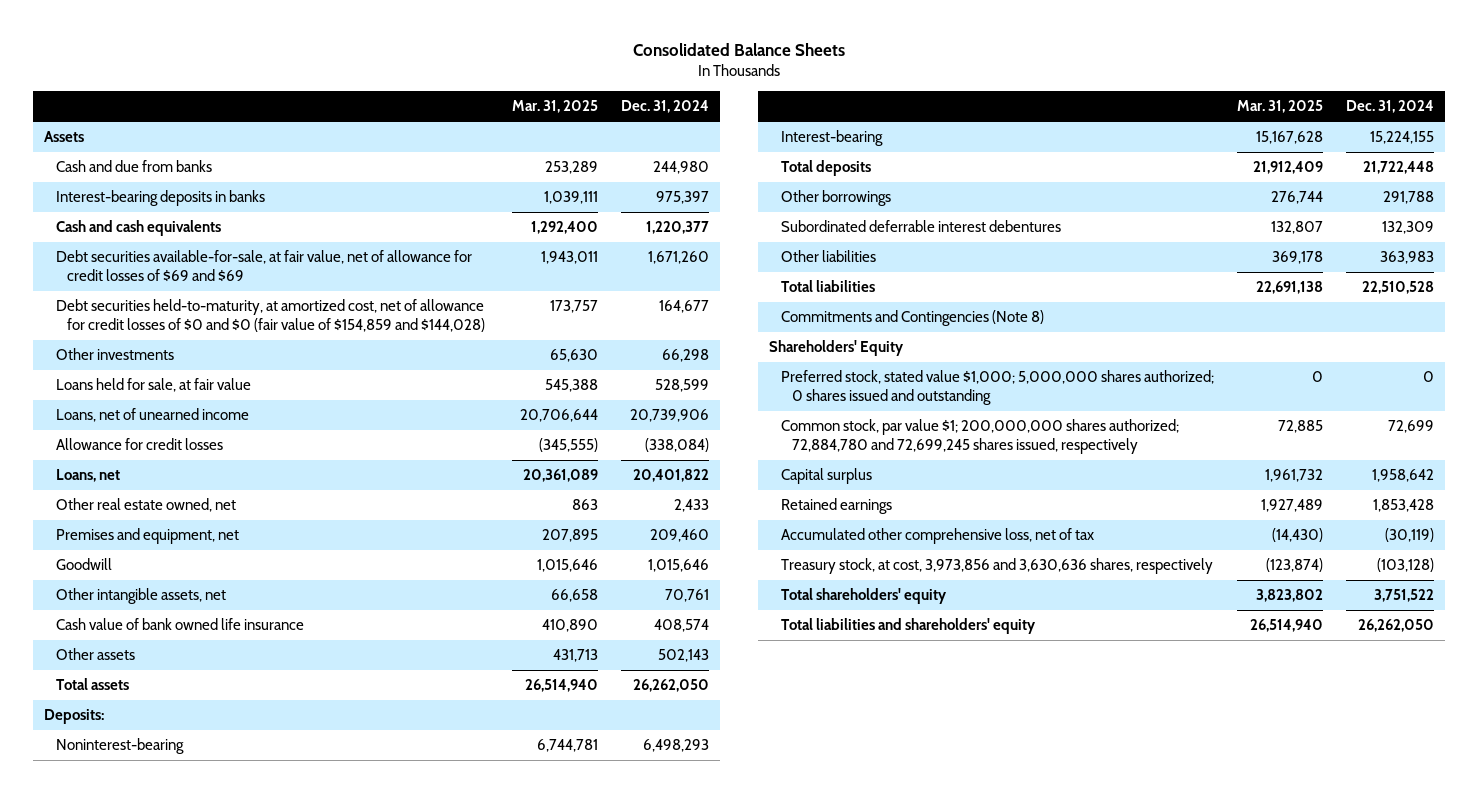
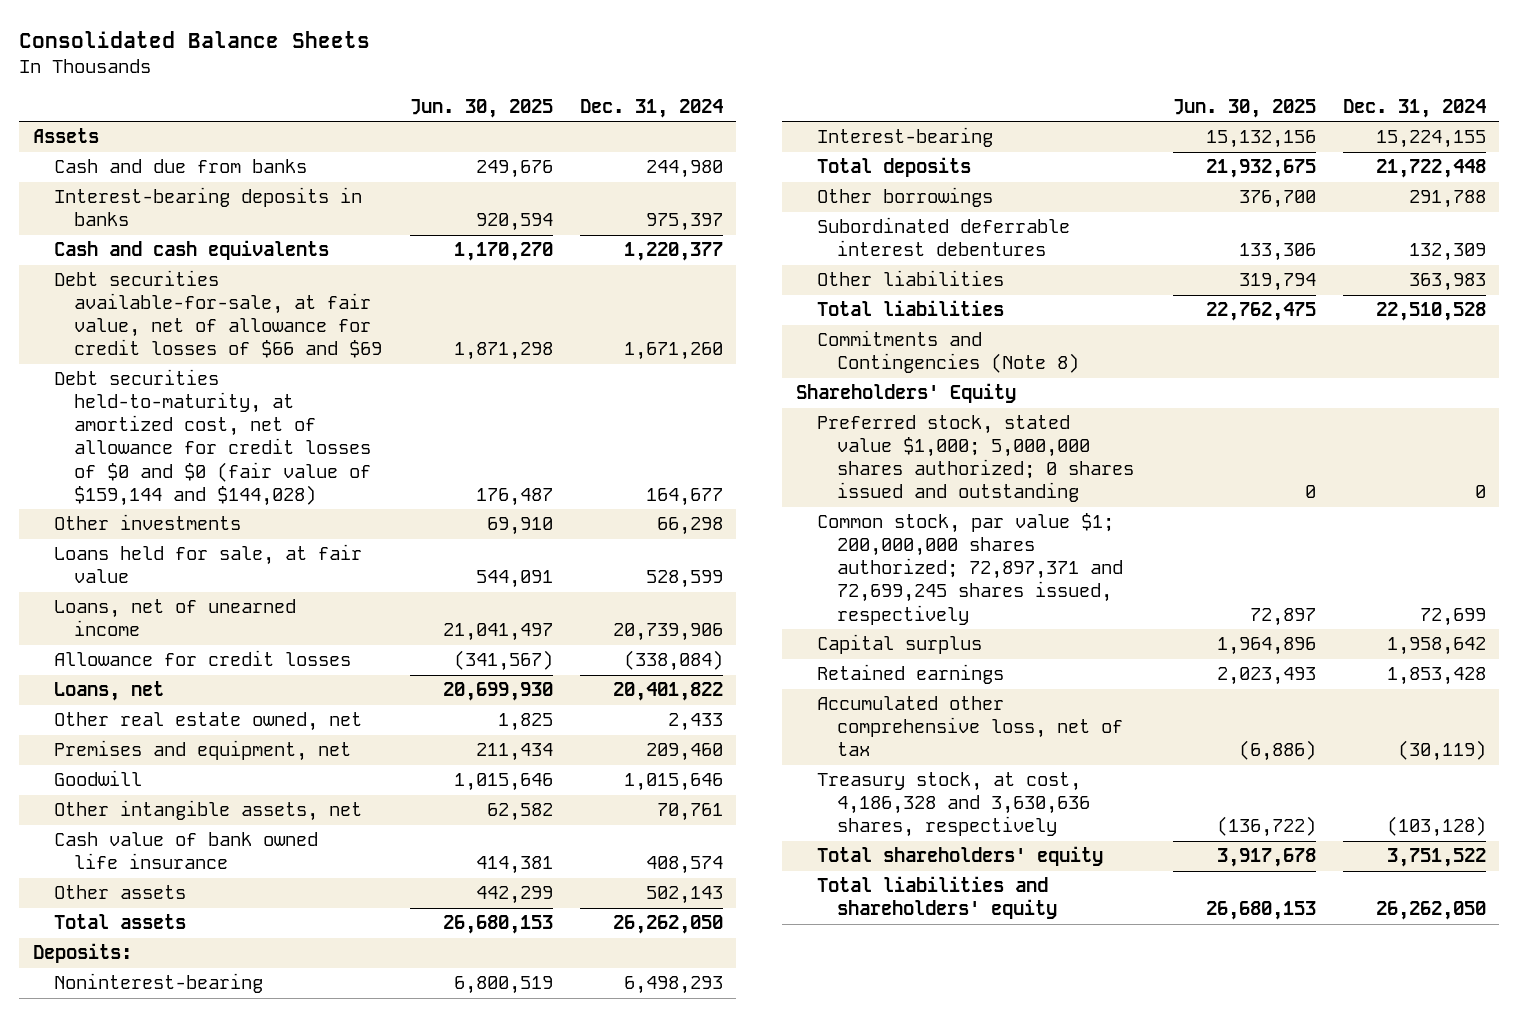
[511,100,598,114] Mar. 31, 2025 -> none
none -> [409,98,553,118] Jun. 30, 2025
[55,250,472,283] Debt securities available-for-sale, at fair value, net of allowance for credit losses of $69 and $69 -> [53,270,383,359] Debt securities available-for-sale, at fair value, net of allowance for credit losses of $66 and $69
[55,299,486,333] Debt securities held-to-maturity, at amortized cost, net of allowance for credit losses of $0 and $0 (fair value of $154,859 and $144,028) -> [53,369,372,506] Debt securities held-to-maturity, at amortized cost, net of allowance for credit losses of $0 and $0 (fair value of $159,144 and $144,028)
[780,419,1179,455] Common stock, par value $1; 200,000,000 shares authorized; 72,884,780 and 72,699,245 shares issued, respectively -> [816,513,1124,625] Common stock, par value $1; 200,000,000 shares authorized; 72,897,371 and 72,699,245 shares issued, respectively
[780,558,1213,575] Treasury stock, at cost, 3,973,856 and 3,630,636 shares, respectively -> [816,772,1091,838] Treasury stock, at cost, 4,186,328 and 3,630,636 shares, respectively

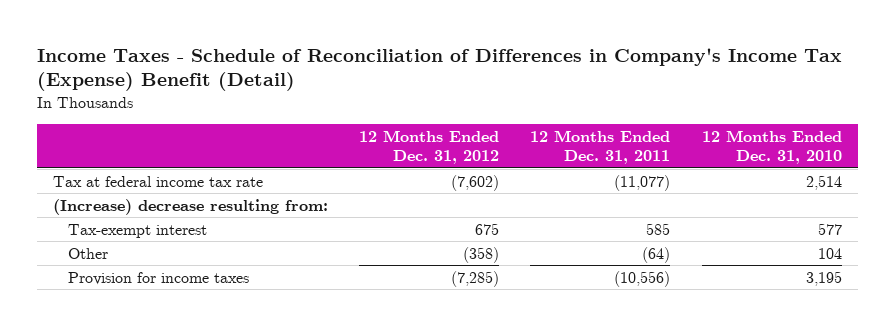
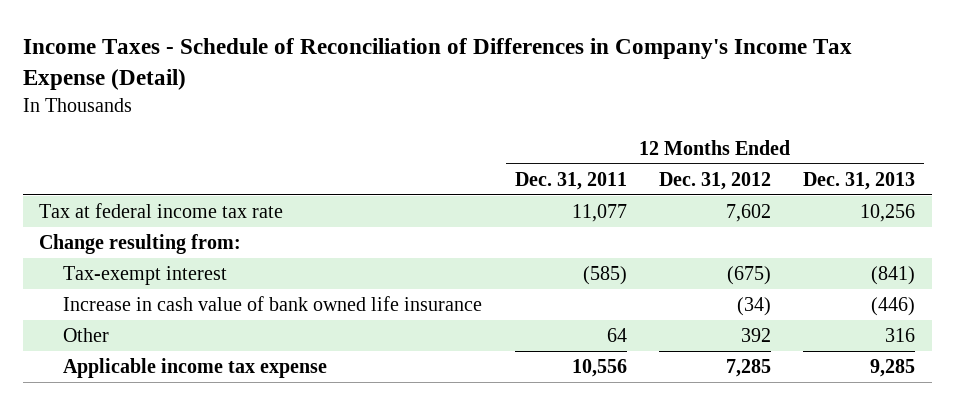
[36,47,842,92] Income Taxes - Schedule of Reconciliation of Differences in Company's Income Tax (Expense) Benefit (Detail) -> [22,37,852,91] Income Taxes - Schedule of Reconciliation of Differences in Company's Income Tax Expense (Detail)
[701,129,842,165] 12 Months Ended Dec. 31, 2010 -> none
none -> [803,171,916,190] Dec. 31, 2013
[450,174,499,191] (7,602) -> [726,204,772,223] 7,602
[614,174,671,191] (11,077) -> [571,204,627,223] 11,077
[52,198,328,215] (Increase) decrease resulting from: -> [38,234,241,255] Change resulting from:
[474,222,499,235] 675 -> [727,266,772,286] (675)
[646,222,671,235] 585 -> [582,266,627,286] (585)
none -> [63,296,483,312] Increase in cash value of bank owned life insurance
[462,246,499,263] (358) -> [741,328,772,343] 392
[642,246,671,263] (64) -> [606,328,627,343] 64
[68,271,250,285] Provision for income taxes -> [63,358,328,379] Applicable income tax expense
[450,270,499,287] (7,285) -> [726,359,772,378] 7,285
[614,270,671,287] (10,556) -> [571,359,627,378] 10,556

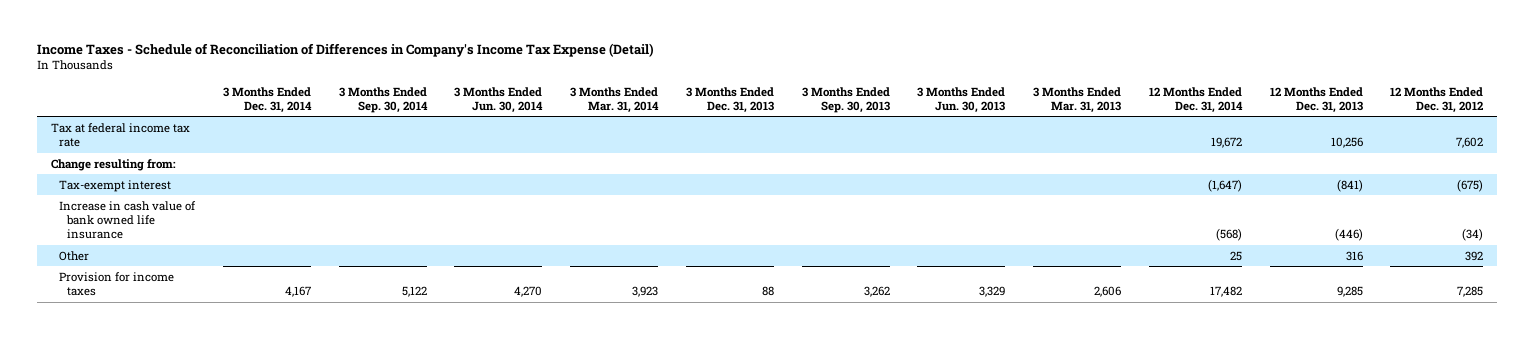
[514,171,627,190] Dec. 31, 2011 -> none
none -> [222,86,312,113] 3 Months Ended Dec. 31, 2014
none -> [338,86,428,113] 3 Months Ended Sep. 30, 2014
none -> [454,86,544,113] 3 Months Ended Jun. 30, 2014
none -> [570,86,660,113] 3 Months Ended Mar. 31, 2014
none -> [685,86,774,113] 3 Months Ended Dec. 31, 2013
none -> [801,86,890,113] 3 Months Ended Sep. 30, 2013
none -> [917,86,1006,113] 3 Months Ended Jun. 30, 2013
none -> [1033,86,1122,113] 3 Months Ended Mar. 31, 2013
none -> [1148,86,1243,113] 12 Months Ended Dec. 31, 2014
[63,358,328,379] Applicable income tax expense -> [58,271,174,296] Provision for income taxes

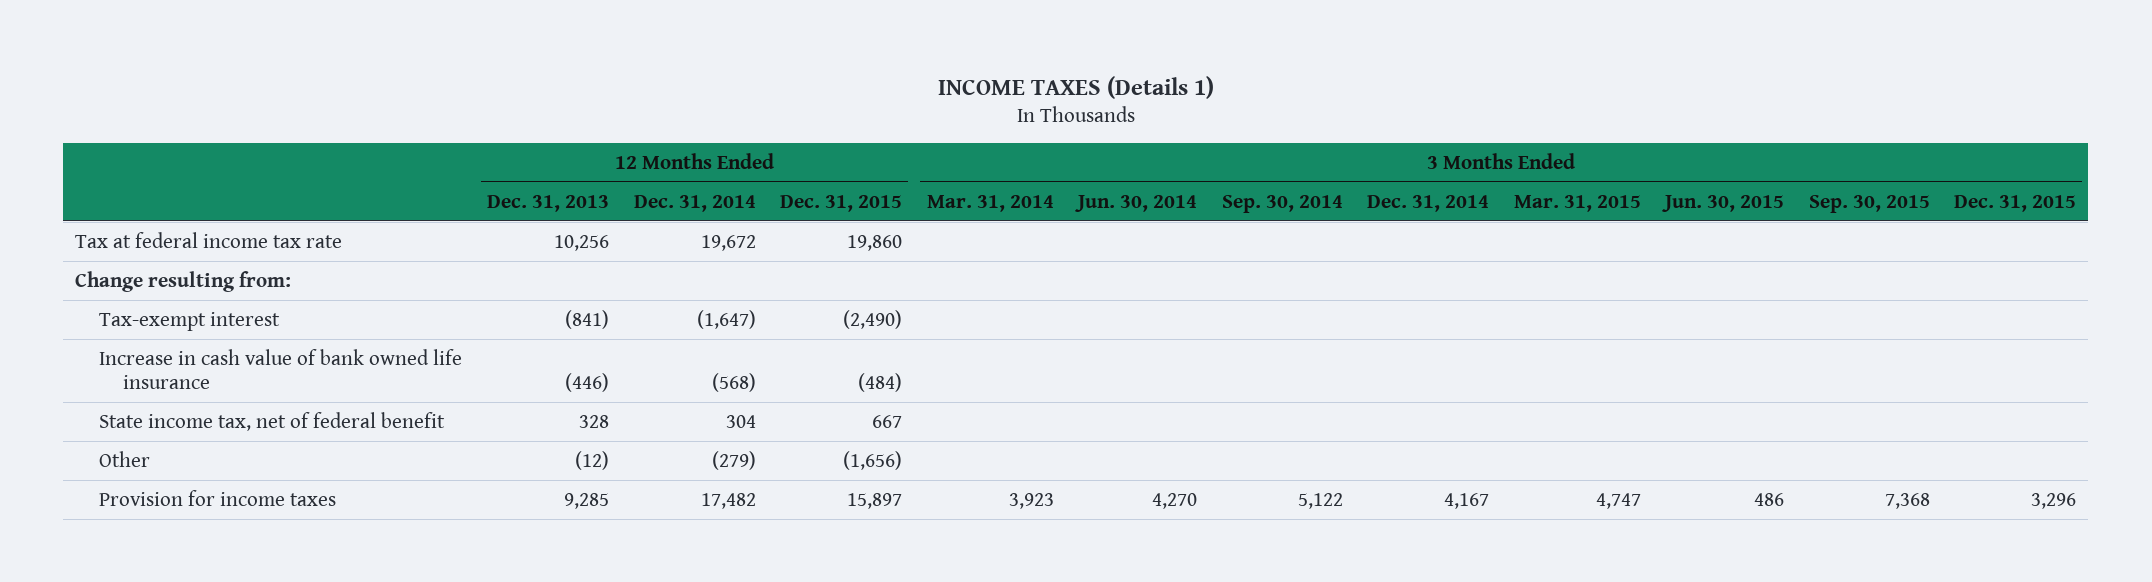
[36,43,654,58] Income Taxes - Schedule of Reconciliation of Differences in Company's Income Tax Expense (Detail) -> [937,75,1214,99] INCOME TAXES (Details 1)
[685,86,774,113] 3 Months Ended Dec. 31, 2013 -> none
[801,86,890,113] 3 Months Ended Sep. 30, 2013 -> none
[917,86,1006,113] 3 Months Ended Jun. 30, 2013 -> none
[1033,86,1122,113] 3 Months Ended Mar. 31, 2013 -> none
[1390,86,1484,113] 12 Months Ended Dec. 31, 2012 -> none
none -> [780,194,903,212] Dec. 31, 2015
none -> [1513,194,1641,212] Mar. 31, 2015
none -> [1662,194,1785,212] Jun. 30, 2015
none -> [1808,194,1930,213] Sep. 30, 2015
none -> [1954,194,2077,212] Dec. 31, 2015
none -> [99,411,446,431] State income tax, net of federal benefit
[1229,250,1242,261] 25 -> [711,450,756,470] (279)
[1345,250,1363,261] 316 -> [575,450,610,470] (12)

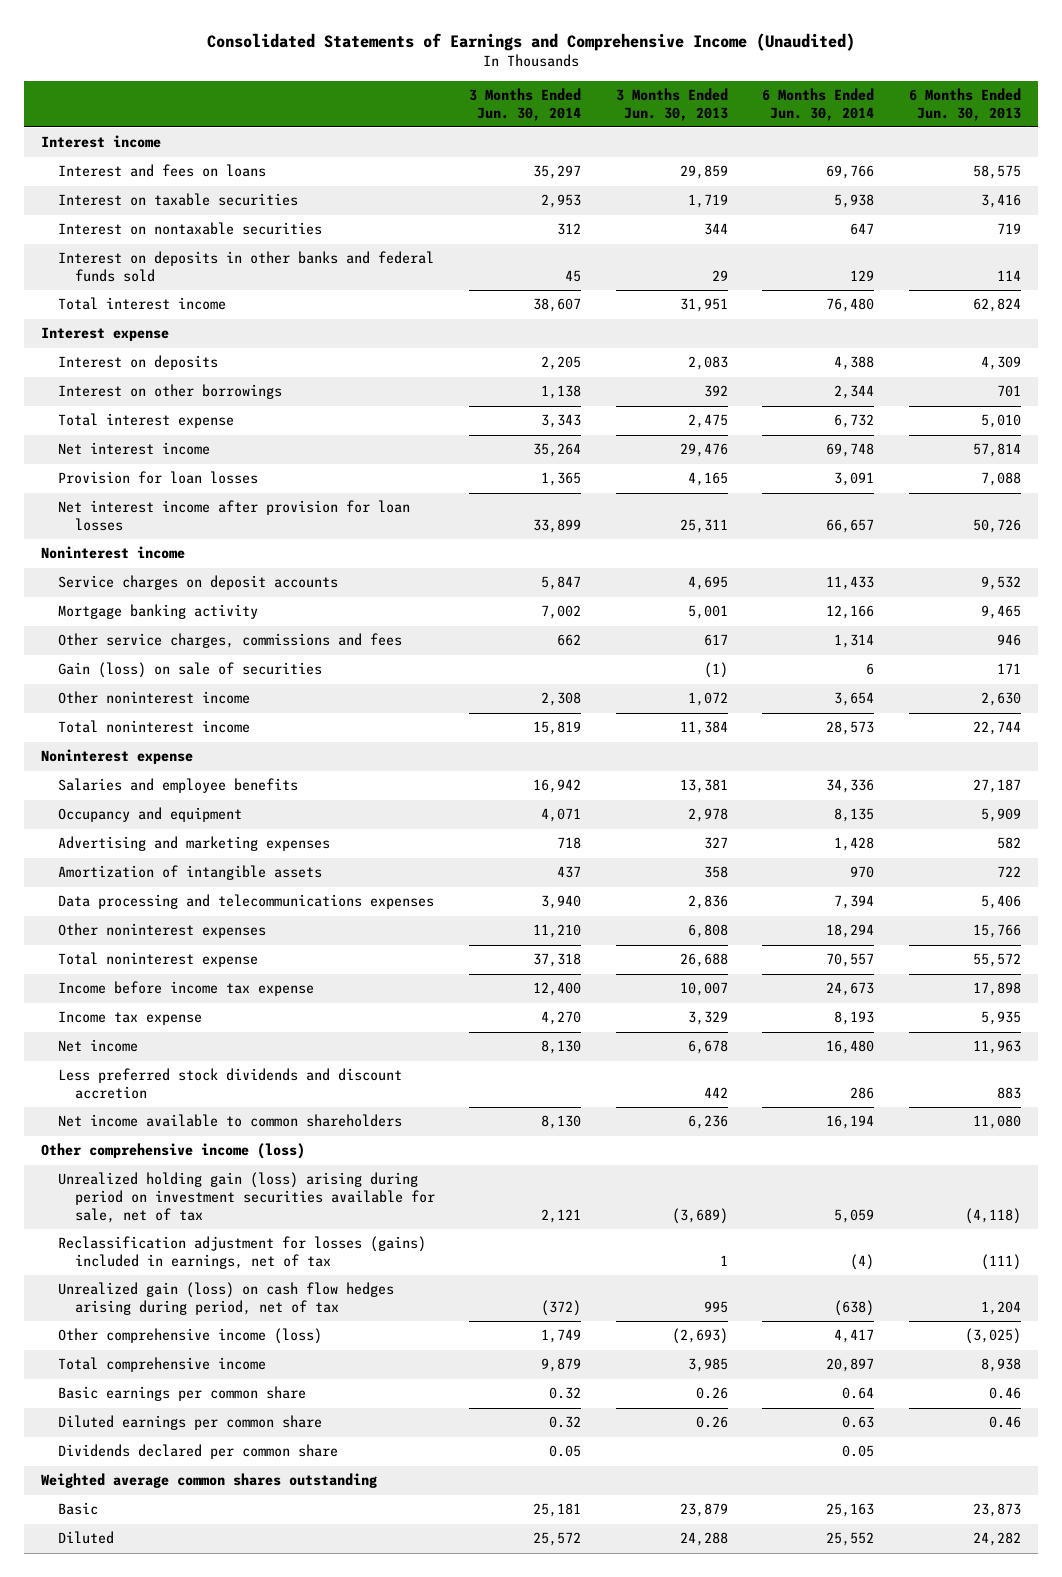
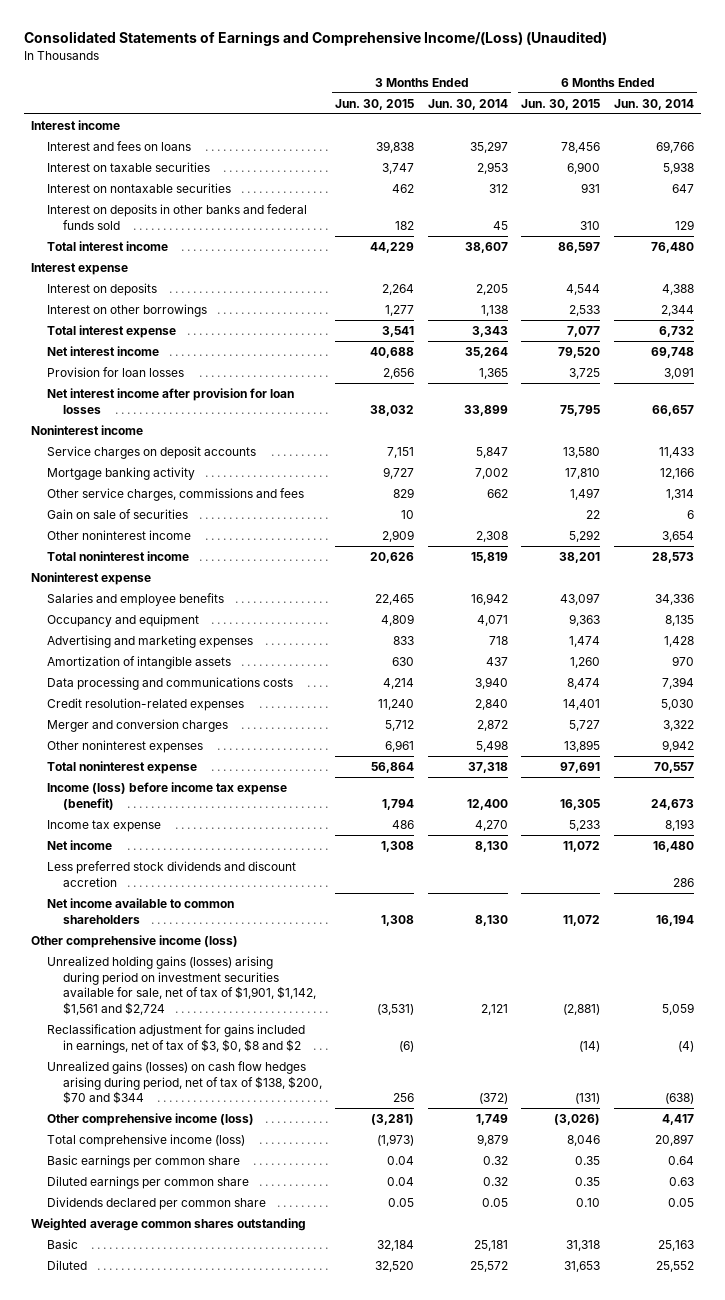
[207,32,856,51] Consolidated Statements of Earnings and Comprehensive Income (Unaudited) -> [24,31,608,47] Consolidated Statements of Earnings and Comprehensive Income/(Loss) (Unaudited)
[615,87,728,121] 3 Months Ended Jun. 30, 2013 -> none
[908,87,1021,121] 6 Months Ended Jun. 30, 2013 -> none
none -> [335,98,415,110] Jun. 30, 2015
none -> [521,98,601,110] Jun. 30, 2015
[58,662,323,679] Gain (loss) on sale of securities -> [46,508,188,519] Gain on sale of securities
[58,894,435,910] Data processing and telecommunications expenses -> [46,676,293,690] Data processing and communications costs
none -> [46,697,244,711] Credit resolution-related expenses
none -> [46,718,228,732] Merger and conversion charges
[533,924,582,939] 11,210 -> [475,739,508,752] 5,498
[826,924,875,939] 18,294 -> [662,739,695,752] 9,942
[58,981,315,997] Income before income tax expense -> [46,781,287,810] Income (loss) before income tax expense (benefit)
[58,1172,435,1224] Unrealized holding gain (loss) arising during period on investment securities available for sale, net of tax -> [46,955,316,1016] Unrealized holding gains (losses) arising during period on investment securities available for sale, net of tax of $1,901, $1,142, $1,561 and $2,724
[58,1236,427,1270] Reclassification adjustment for losses (gains) included in earnings, net of tax -> [46,1023,305,1053] Reclassification adjustment for gains included in earnings, net of tax of $3, $0, $8 and $2
[58,1282,395,1316] Unrealized gain (loss) on cash flow hedges arising during period, net of tax -> [46,1060,322,1105] Unrealized gains (losses) on cash flow hedges arising during period, net of tax of $138, $200, $70 and $344
[58,1357,267,1373] Total comprehensive income -> [46,1133,245,1147] Total comprehensive income (loss)

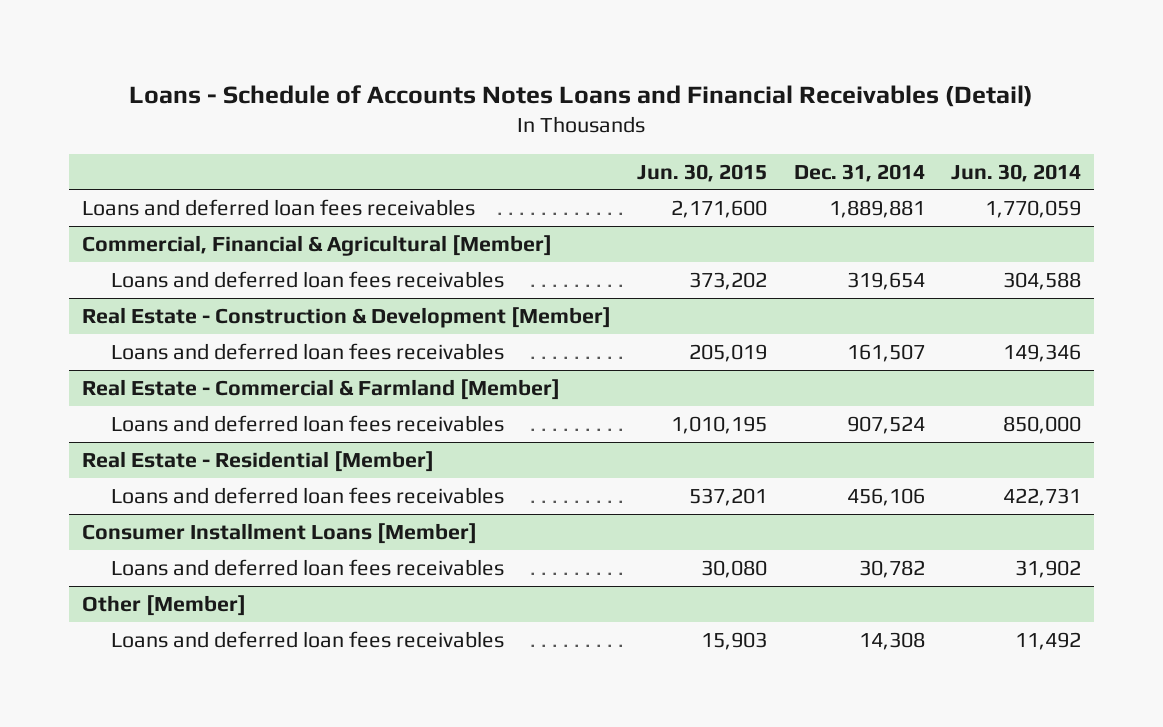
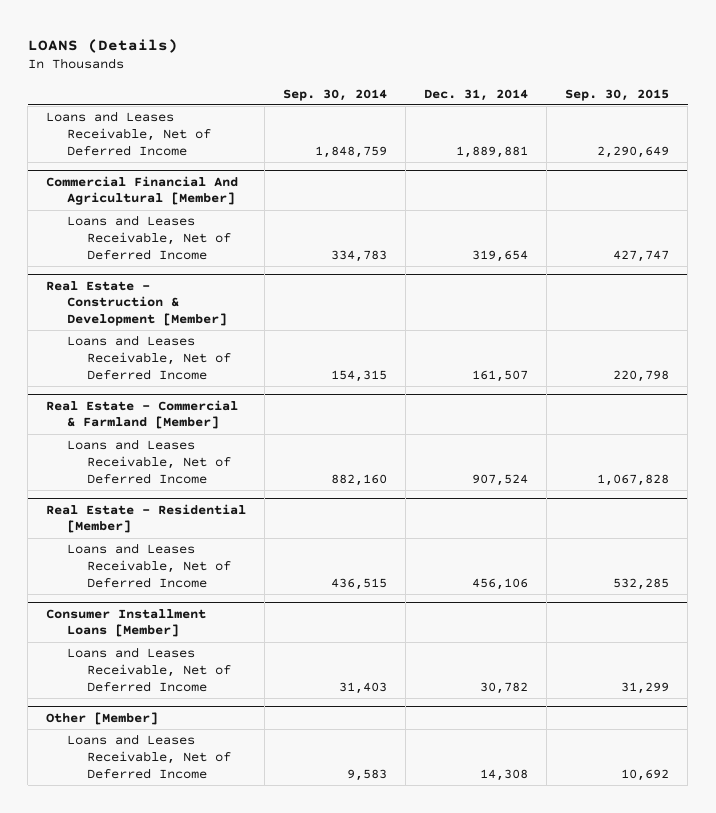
[129,84,1034,107] Loans - Schedule of Accounts Notes Loans and Financial Receivables (Detail) -> [27,38,178,53] LOANS (Details)
[637,163,768,182] Jun. 30, 2015 -> none
[950,163,1081,182] Jun. 30, 2014 -> none
none -> [283,88,388,101] Sep. 30, 2014
none -> [565,88,670,101] Sep. 30, 2015
[82,198,476,216] Loans and deferred loan fees receivables -> [46,111,211,156] Loans and Leases Receivable, Net of Deferred Income
[82,234,553,256] Commercial, Financial & Agricultural [Member] -> [46,175,239,206] Commercial Financial And Agricultural [Member]
[111,270,505,288] Loans and deferred loan fees receivables -> [66,215,232,260] Loans and Leases Receivable, Net of Deferred Income
[111,342,505,360] Loans and deferred loan fees receivables -> [66,335,232,380] Loans and Leases Receivable, Net of Deferred Income
[111,414,505,432] Loans and deferred loan fees receivables -> [66,439,232,484] Loans and Leases Receivable, Net of Deferred Income
[111,486,505,504] Loans and deferred loan fees receivables -> [66,543,232,588] Loans and Leases Receivable, Net of Deferred Income
[111,558,505,576] Loans and deferred loan fees receivables -> [66,647,232,692] Loans and Leases Receivable, Net of Deferred Income
[111,630,505,648] Loans and deferred loan fees receivables -> [66,734,232,779] Loans and Leases Receivable, Net of Deferred Income

